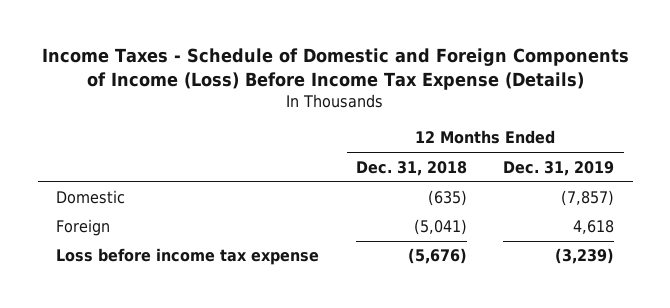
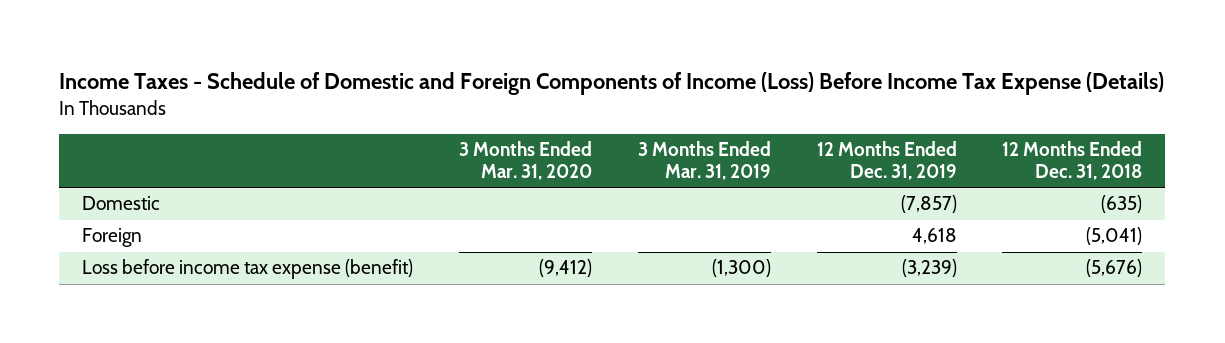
none -> [459,141,593,181] 3 Months Ended Mar. 31, 2020
none -> [637,141,771,181] 3 Months Ended Mar. 31, 2019
[55,248,319,266] Loss before income tax expense -> [82,259,414,280] Loss before income tax expense (benefit)

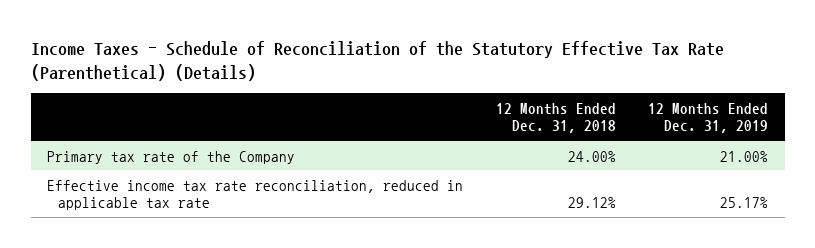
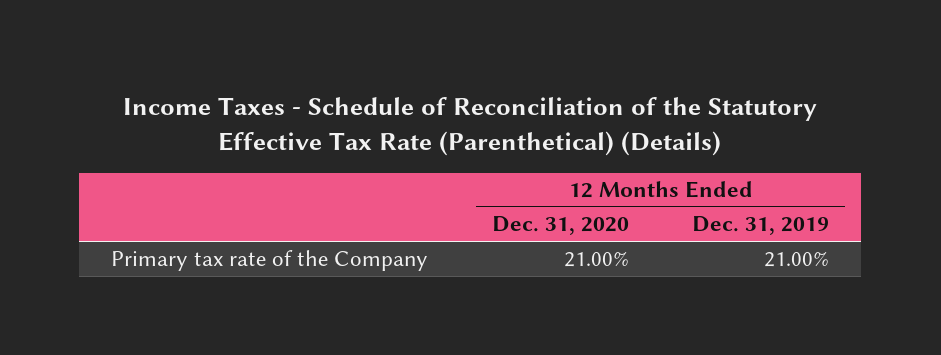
[495,102,616,134] 12 Months Ended Dec. 31, 2018 -> none
none -> [491,216,629,236] Dec. 31, 2020
[46,179,463,211] Effective income tax rate reconciliation, reduced in applicable tax rate -> none

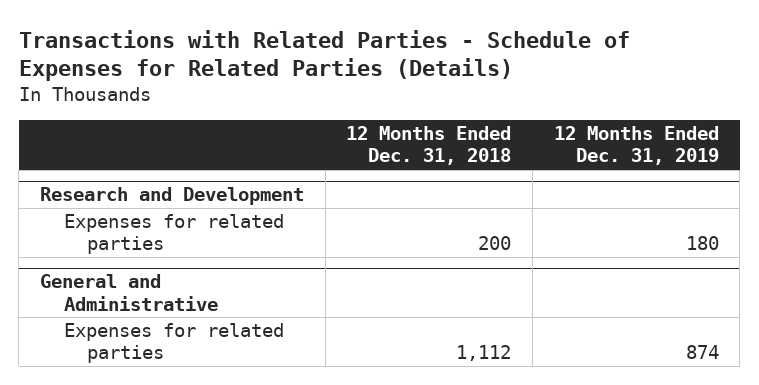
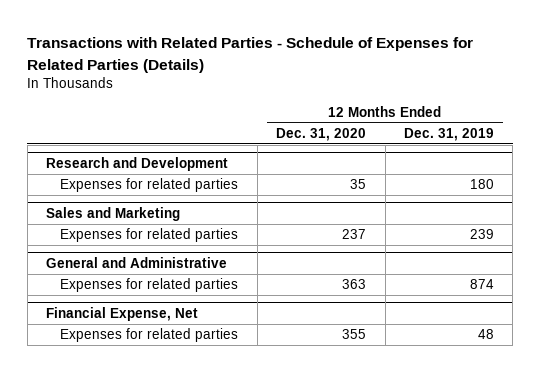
[346,126,512,166] 12 Months Ended Dec. 31, 2018 -> none
none -> [276,127,367,141] Dec. 31, 2020
none -> [46,207,181,222] Sales and Marketing
none -> [60,228,239,243] Expenses for related parties
none -> [46,307,199,322] Financial Expense, Net
none -> [60,328,239,343] Expenses for related parties

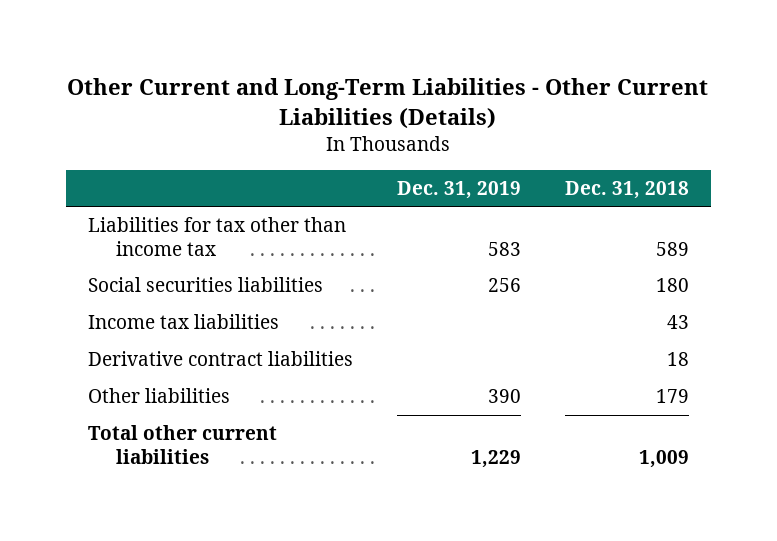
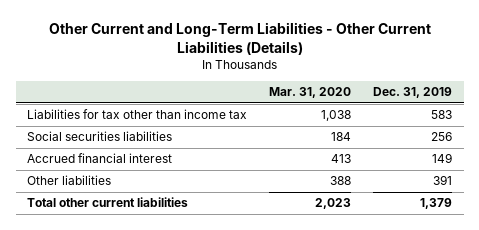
[564,180,689,199] Dec. 31, 2018 -> none
none -> [269,87,352,99] Mar. 31, 2020
[87,314,279,330] Income tax liabilities -> none
[87,351,353,367] Derivative contract liabilities -> none
none -> [26,153,172,164] Accrued financial interest
[487,389,521,404] 390 -> [433,175,453,186] 391
[470,449,521,468] 1,229 -> [420,198,453,210] 1,379

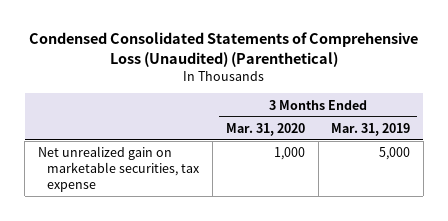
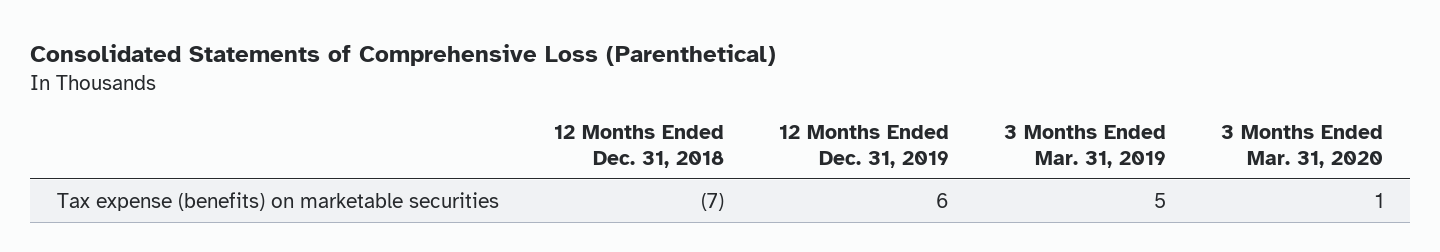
[29,32,419,67] Condensed Consolidated Statements of Comprehensive Loss (Unaudited) (Parenthetical) -> [29,43,776,66] Consolidated Statements of Comprehensive Loss (Parenthetical)
none -> [554,124,725,168] 12 Months Ended Dec. 31, 2018
none -> [779,124,950,168] 12 Months Ended Dec. 31, 2019
[37,146,201,192] Net unrealized gain on marketable securities, tax expense -> [57,192,500,212] Tax expense (benefits) on marketable securities
[273,147,305,161] 1,000 -> [1374,193,1383,209] 1
[379,147,411,161] 5,000 -> [1154,193,1167,209] 5

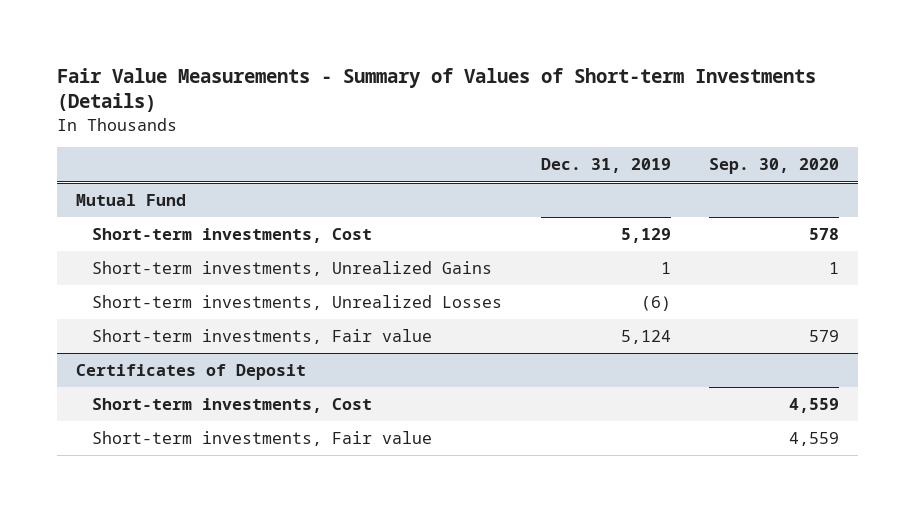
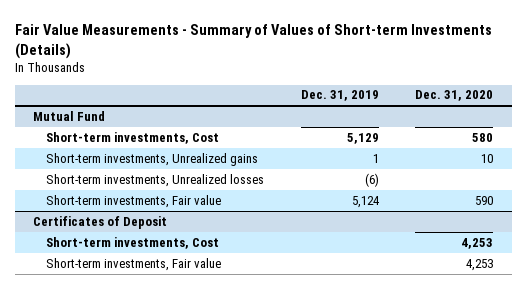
[709,158,840,175] Sep. 30, 2020 -> none
none -> [415,90,494,102] Dec. 31, 2020
[92,261,493,277] Short-term investments, Unrealized Gains -> [46,152,259,166] Short-term investments, Unrealized gains
[92,295,503,311] Short-term investments, Unrealized Losses -> [46,173,265,187] Short-term investments, Unrealized losses

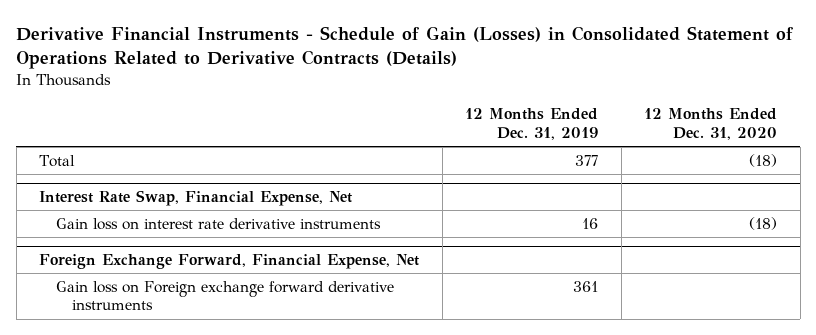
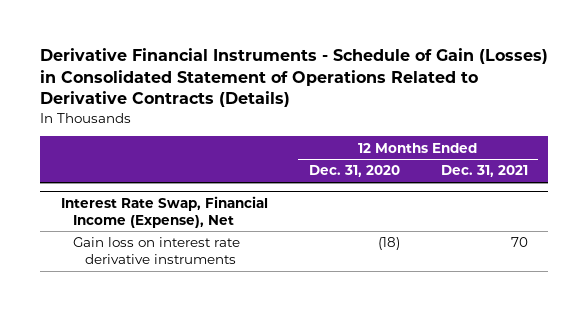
[465,108,599,140] 12 Months Ended Dec. 31, 2019 -> none
none -> [440,165,528,178] Dec. 31, 2021
[39,154,76,167] Total -> none
[39,190,353,207] Interest Rate Swap, Financial Expense, Net -> [60,195,268,228] Interest Rate Swap, Financial Income (Expense), Net
[39,254,420,270] Foreign Exchange Forward, Financial Expense, Net -> none
[55,280,394,311] Gain loss on Foreign exchange forward derivative instruments -> none

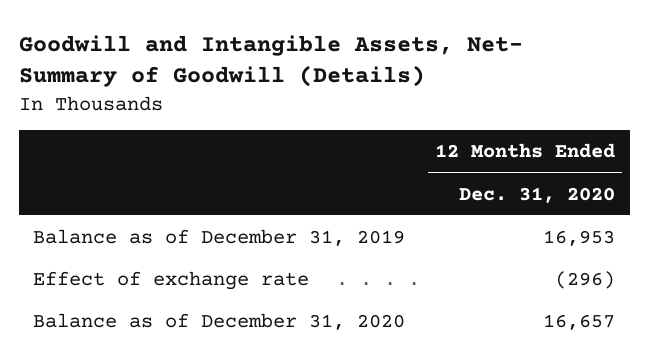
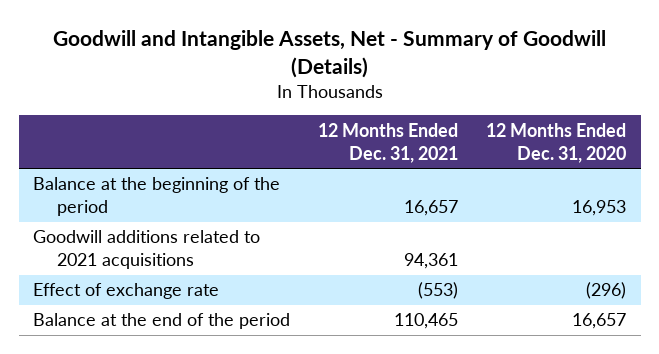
[18,34,523,88] Goodwill and Intangible Assets, Net- Summary of Goodwill (Details) -> [52,30,606,78] Goodwill and Intangible Assets, Net - Summary of Goodwill (Details)
none -> [318,122,459,163] 12 Months Ended Dec. 31, 2021
[33,229,406,247] Balance as of December 31, 2019 -> [32,177,280,217] Balance at the beginning of the period
none -> [32,230,260,270] Goodwill additions related to 2021 acquisitions
[33,313,406,331] Balance as of December 31, 2020 -> [32,313,290,330] Balance at the end of the period

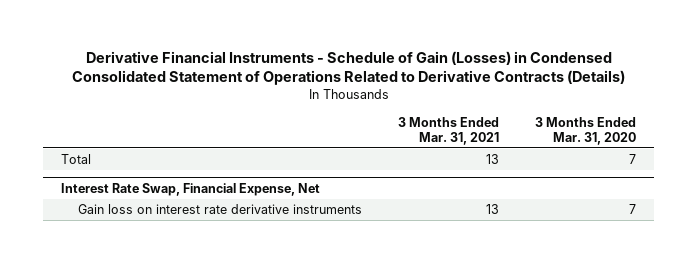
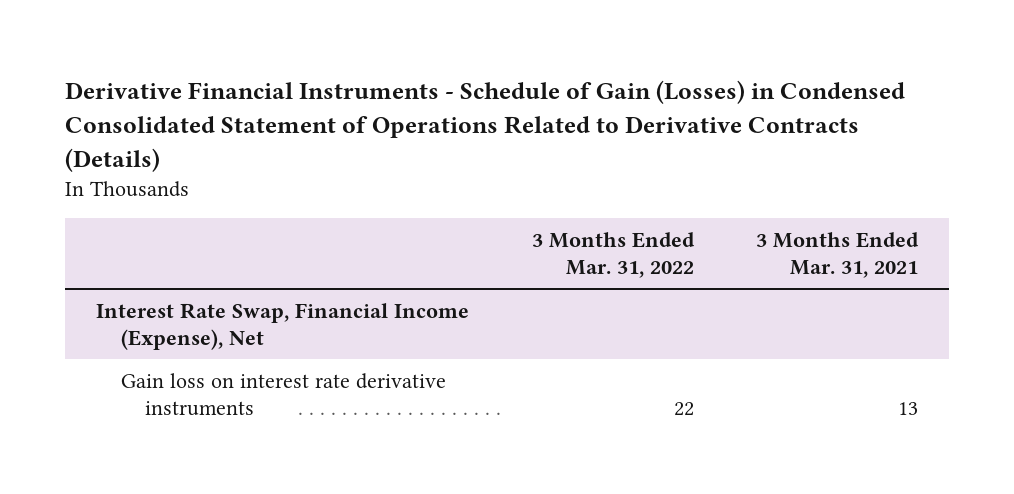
[535,116,637,145] 3 Months Ended Mar. 31, 2020 -> none
none -> [531,231,695,278] 3 Months Ended Mar. 31, 2022
[61,154,92,165] Total -> none
[61,182,321,196] Interest Rate Swap, Financial Expense, Net -> [96,302,470,350] Interest Rate Swap, Financial Income (Expense), Net

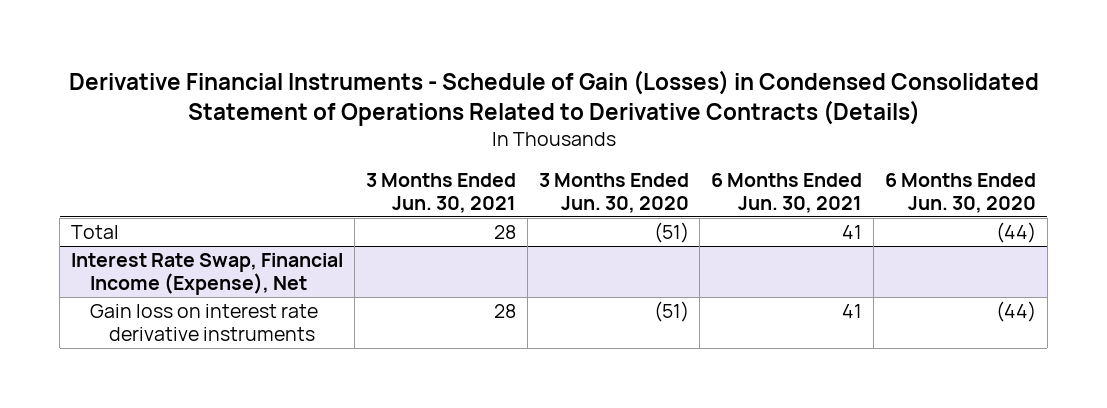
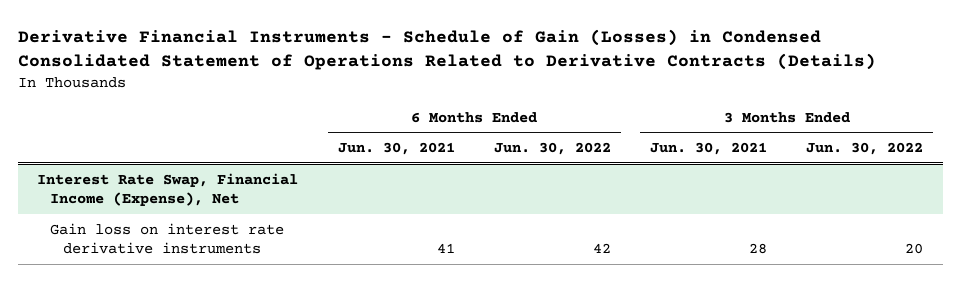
[538,172,689,213] 3 Months Ended Jun. 30, 2020 -> none
[885,172,1037,213] 6 Months Ended Jun. 30, 2020 -> none
none -> [493,142,611,156] Jun. 30, 2022
none -> [806,142,924,156] Jun. 30, 2022
[71,225,120,240] Total -> none

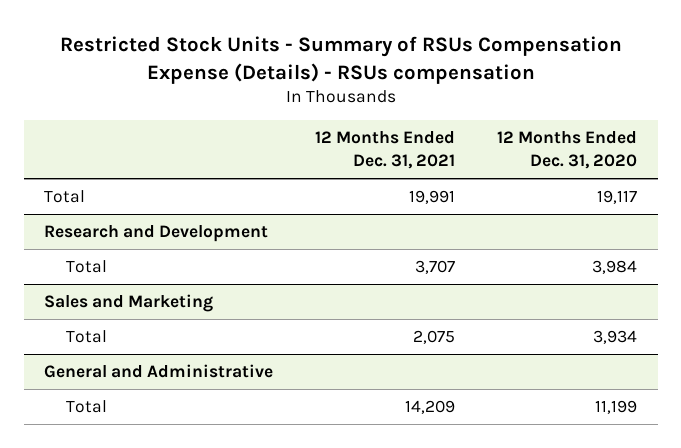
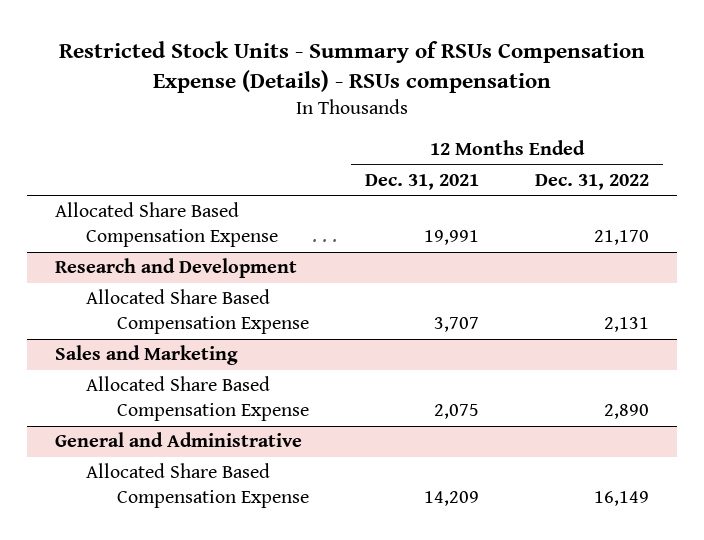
[496,131,637,170] 12 Months Ended Dec. 31, 2020 -> none
none -> [534,173,649,190] Dec. 31, 2022
[44,190,86,204] Total -> [55,202,279,248] Allocated Share Based Compensation Expense
[65,260,107,274] Total -> [86,289,310,335] Allocated Share Based Compensation Expense
[65,330,107,344] Total -> [86,376,310,422] Allocated Share Based Compensation Expense
[65,400,107,414] Total -> [86,463,310,509] Allocated Share Based Compensation Expense

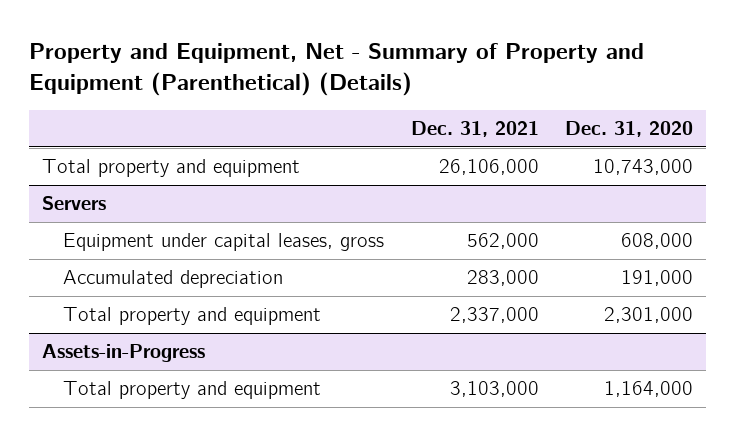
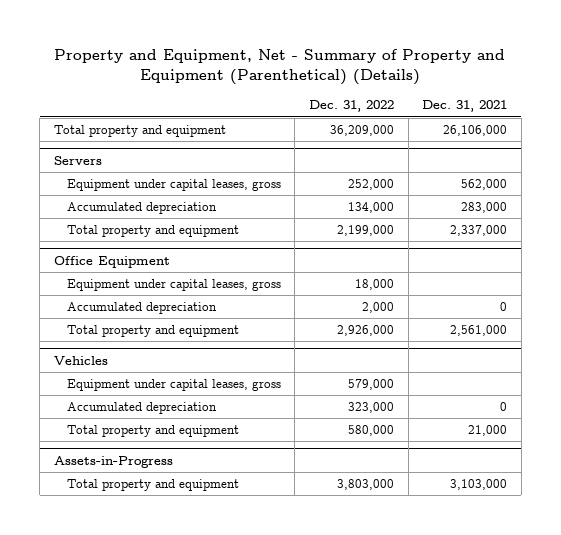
[564,120,693,137] Dec. 31, 2020 -> none
none -> [309,100,395,113] Dec. 31, 2022
none -> [53,256,170,269] Office Equipment
none -> [66,279,281,292] Equipment under capital leases, gross
none -> [66,302,217,315] Accumulated depreciation
none -> [66,325,239,338] Total property and equipment
none -> [53,356,108,366] Vehicles
none -> [66,379,281,392] Equipment under capital leases, gross
none -> [66,402,217,415] Accumulated depreciation
none -> [66,425,239,438] Total property and equipment

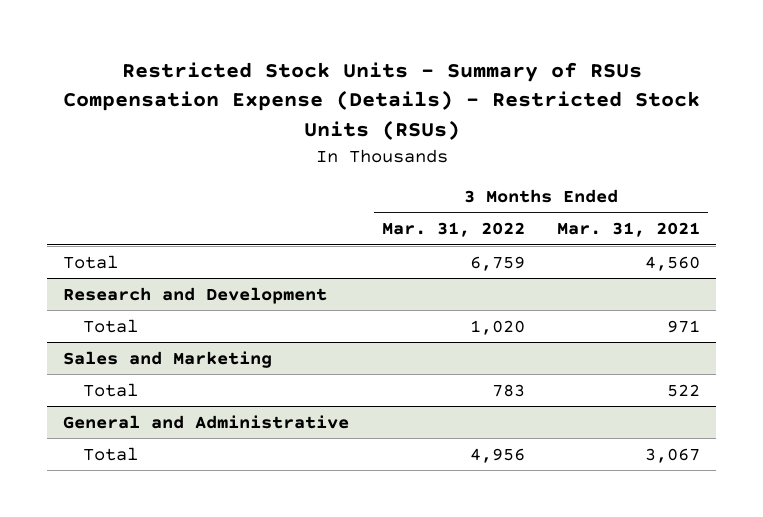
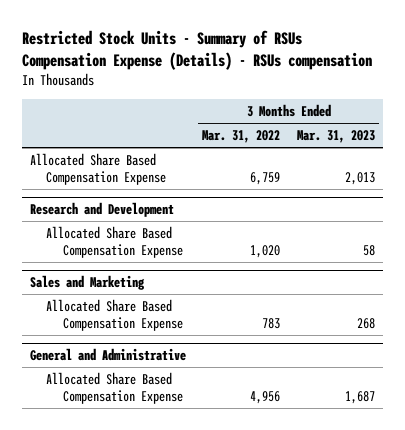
[62,61,700,141] Restricted Stock Units - Summary of RSUs Compensation Expense (Details) - Restricted Stock Units (RSUs) -> [21,29,372,71] Restricted Stock Units - Summary of RSUs Compensation Expense (Details) - RSUs compensation
[557,222,701,238] Mar. 31, 2021 -> none
none -> [296,130,375,144] Mar. 31, 2023
[63,254,119,269] Total -> [30,152,167,185] Allocated Share Based Compensation Expense
[82,318,138,333] Total -> [46,225,183,258] Allocated Share Based Compensation Expense
[82,382,138,397] Total -> [46,298,183,331] Allocated Share Based Compensation Expense
[82,446,138,461] Total -> [46,371,183,404] Allocated Share Based Compensation Expense

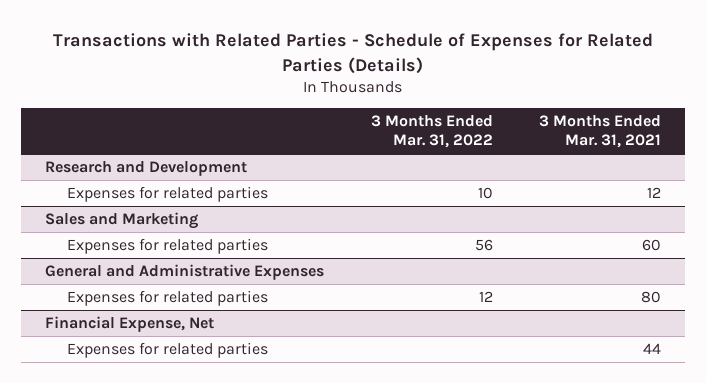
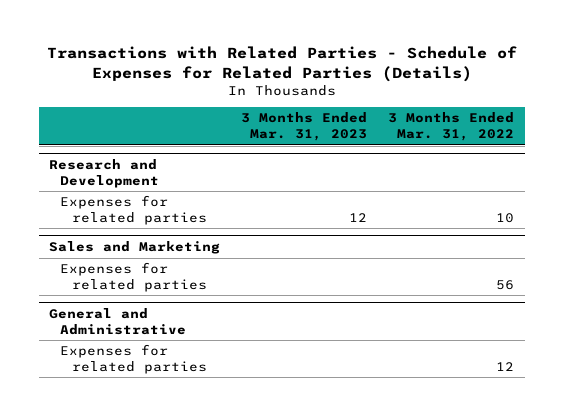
[539,115,662,149] 3 Months Ended Mar. 31, 2021 -> none
none -> [241,112,368,142] 3 Months Ended Mar. 31, 2023
[44,264,324,281] General and Administrative Expenses -> [49,308,187,335] General and Administrative
[44,316,214,333] Financial Expense, Net -> none
[67,342,269,359] Expenses for related parties -> none

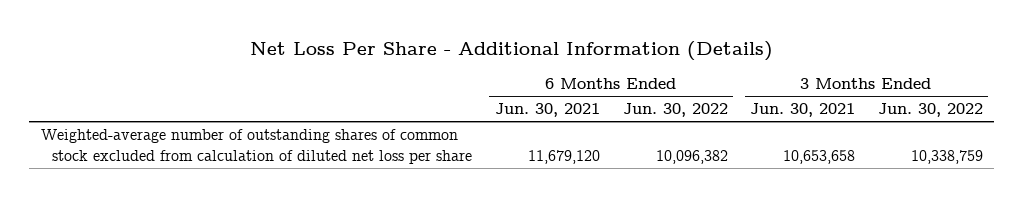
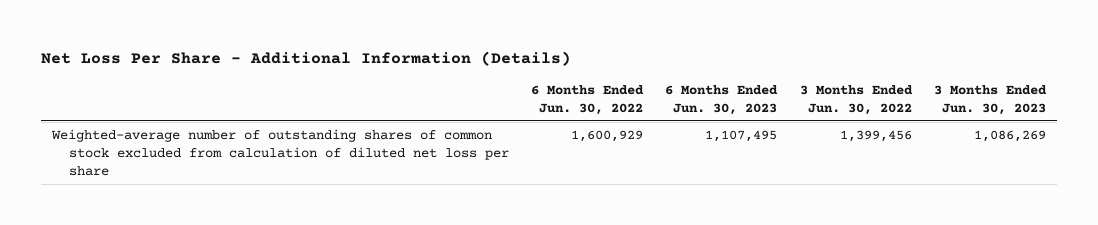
[494,103,600,118] Jun. 30, 2021 -> none
[750,103,856,118] Jun. 30, 2021 -> none
none -> [665,85,779,116] 6 Months Ended Jun. 30, 2023
none -> [933,85,1047,116] 3 Months Ended Jun. 30, 2023
[655,150,728,165] 10,096,382 -> [571,129,644,142] 1,600,929
[910,150,983,165] 10,338,759 -> [839,129,912,142] 1,399,456

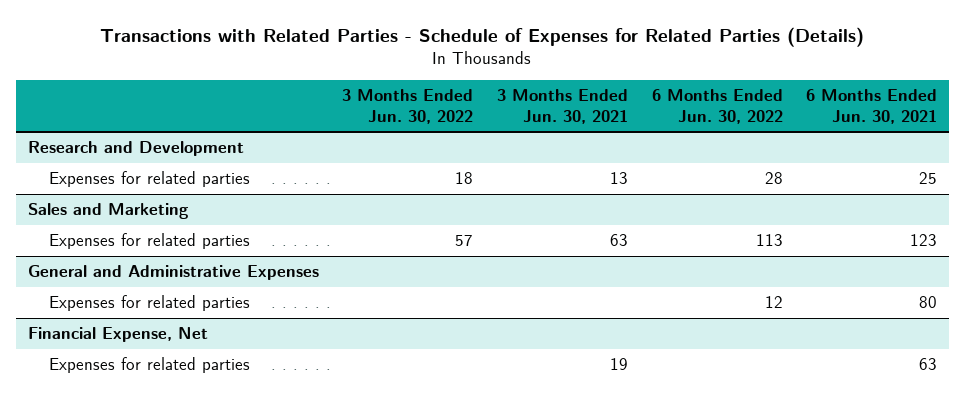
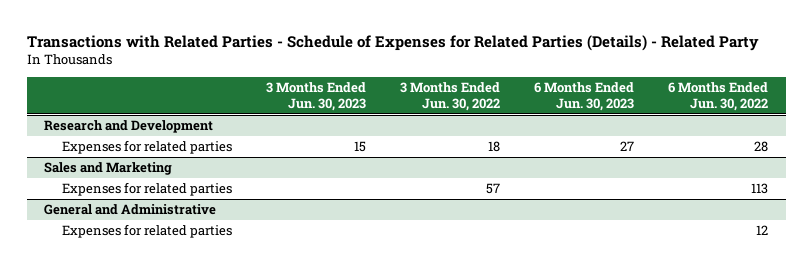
[100,26,865,47] Transactions with Related Parties - Schedule of Expenses for Related Parties (Details) -> [26,34,759,51] Transactions with Related Parties - Schedule of Expenses for Related Parties (Details) - Related Party
[496,89,628,124] 3 Months Ended Jun. 30, 2021 -> none
[806,89,938,124] 6 Months Ended Jun. 30, 2021 -> none
none -> [265,82,366,111] 3 Months Ended Jun. 30, 2023
none -> [534,82,635,111] 6 Months Ended Jun. 30, 2023
[27,265,319,281] General and Administrative Expenses -> [43,204,216,216] General and Administrative
[27,327,208,343] Financial Expense, Net -> none
[49,357,251,374] Expenses for related parties -> none

